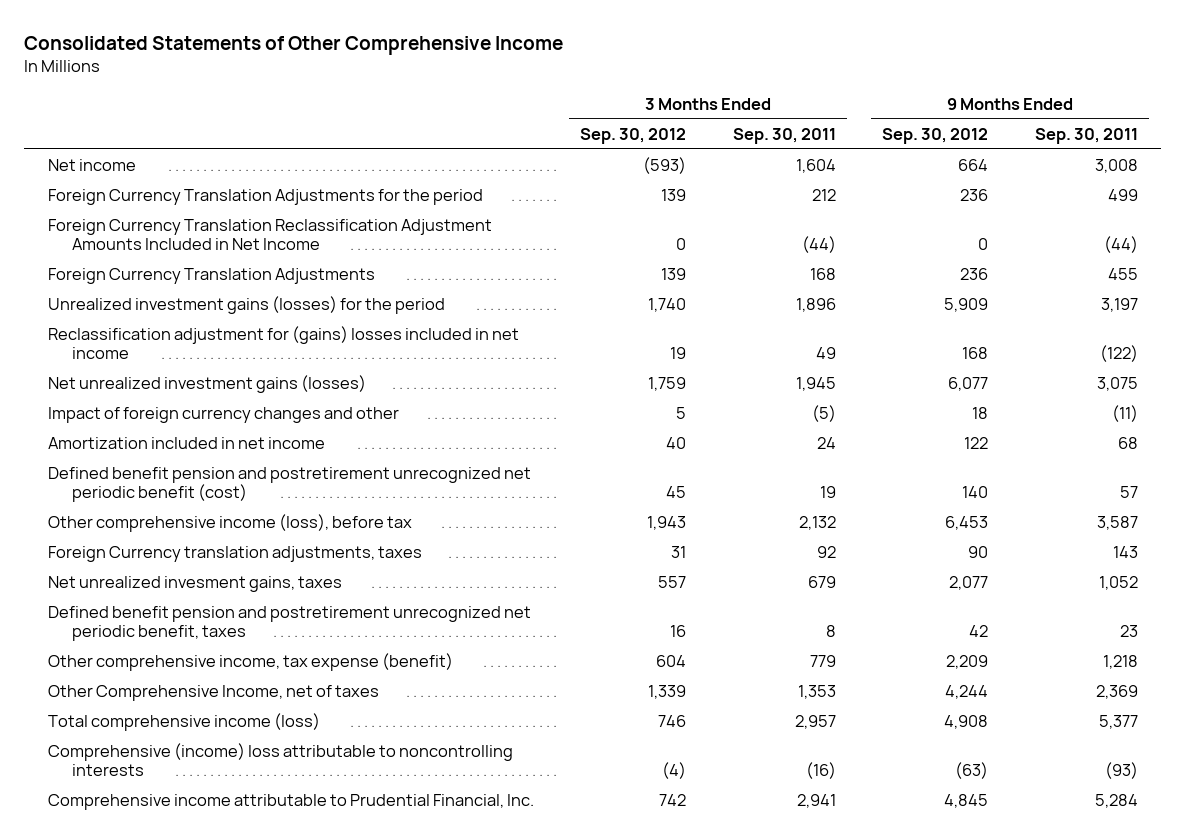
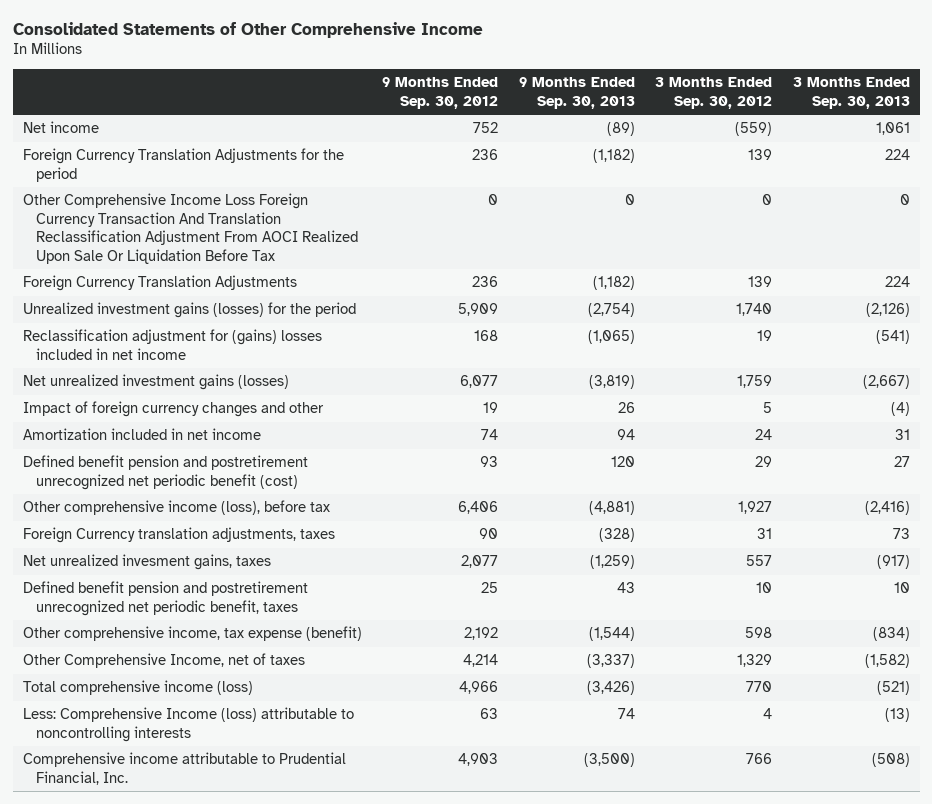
[732,127,836,144] Sep. 30, 2011 -> none
[1034,127,1138,144] Sep. 30, 2011 -> none
none -> [518,77,635,109] 9 Months Ended Sep. 30, 2013
none -> [792,77,910,109] 3 Months Ended Sep. 30, 2013
[643,157,687,175] (593) -> [735,122,773,137] (559)
[958,159,989,172] 664 -> [473,122,499,134] 752
[47,219,492,251] Foreign Currency Translation Reclassification Adjustment Amounts Included in Net Income -> none
none -> [22,193,359,264] Other Comprehensive Income Loss Foreign Currency Transaction And Translation Reclassification Adjustment From AOCI Realized Upon Sale Or Liquidation Before Tax
[972,407,989,420] 18 -> [483,402,499,414] 19
[666,437,687,450] 40 -> [755,429,773,441] 24
[964,437,989,450] 122 -> [481,429,499,441] 74
[666,486,687,499] 45 -> [755,456,773,468] 29
[962,486,989,499] 140 -> [480,456,499,468] 93
[647,516,687,531] 1,943 -> [738,501,773,515] 1,927
[945,516,989,531] 6,453 -> [458,501,499,515] 6,406
[670,625,687,638] 16 -> [756,582,773,594] 10
[969,625,989,638] 42 -> [481,582,499,594] 25
[656,655,687,668] 604 -> [745,627,773,639] 598
[946,655,989,670] 2,209 -> [464,627,499,641] 2,192
[648,685,687,700] 1,339 -> [737,654,773,668] 1,329
[945,685,989,700] 4,244 -> [463,654,499,668] 4,214
[658,715,687,728] 746 -> [746,681,773,693] 770
[944,715,989,730] 4,908 -> [459,681,499,695] 4,966
[47,743,513,777] Comprehensive (income) loss attributable to noncontrolling interests -> [22,707,354,742] Less: Comprehensive Income (loss) attributable to noncontrolling interests
[662,762,687,780] (4) -> [763,708,773,720] 4
[955,762,989,780] (63) -> [480,708,499,720] 63
[659,794,687,807] 742 -> [746,753,773,765] 766
[944,794,989,809] 4,845 -> [458,753,499,767] 4,903

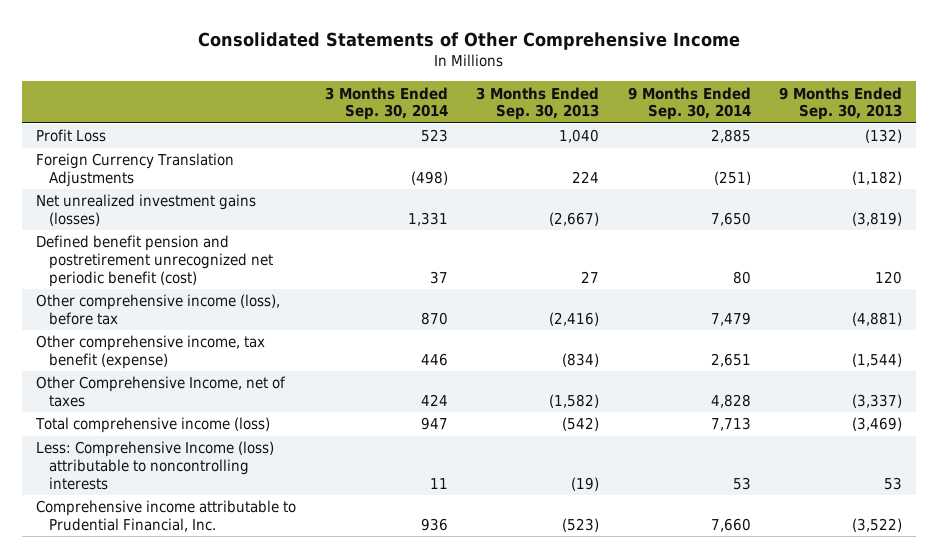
[382,77,499,109] 9 Months Ended Sep. 30, 2012 -> none
[655,77,773,109] 3 Months Ended Sep. 30, 2012 -> none
none -> [324,86,448,121] 3 Months Ended Sep. 30, 2014
none -> [627,86,751,121] 9 Months Ended Sep. 30, 2014
[22,121,99,134] Net income -> none
[22,148,344,182] Foreign Currency Translation Adjustments for the period -> none
[22,193,359,264] Other Comprehensive Income Loss Foreign Currency Transaction And Translation Reclassification Adjustment From AOCI Realized Upon Sale Or Liquidation Before Tax -> none
none -> [36,129,107,143] Profit Loss
[22,302,356,319] Unrealized investment gains (losses) for the period -> none
[22,329,322,360] Reclassification adjustment for (gains) losses included in net income -> none
[22,401,324,418] Impact of foreign currency changes and other -> none
[22,428,261,441] Amortization included in net income -> none
[22,527,335,544] Foreign Currency translation adjustments, taxes -> none
[22,554,271,571] Net unrealized invesment gains, taxes -> none
[22,581,308,616] Defined benefit pension and postretirement unrecognized net periodic benefit, taxes -> none
[22,626,362,642] Other comprehensive income, tax expense (benefit) -> [36,335,266,370] Other comprehensive income, tax benefit (expense)
[586,681,635,696] (3,426) -> [851,417,902,432] (3,469)
[876,681,910,696] (521) -> [562,417,600,432] (542)
[617,708,635,720] 74 -> [883,476,902,490] 53
[884,708,910,723] (13) -> [571,476,600,491] (19)
[583,753,635,768] (3,500) -> [851,518,902,533] (3,522)
[871,753,910,768] (508) -> [562,518,600,533] (523)

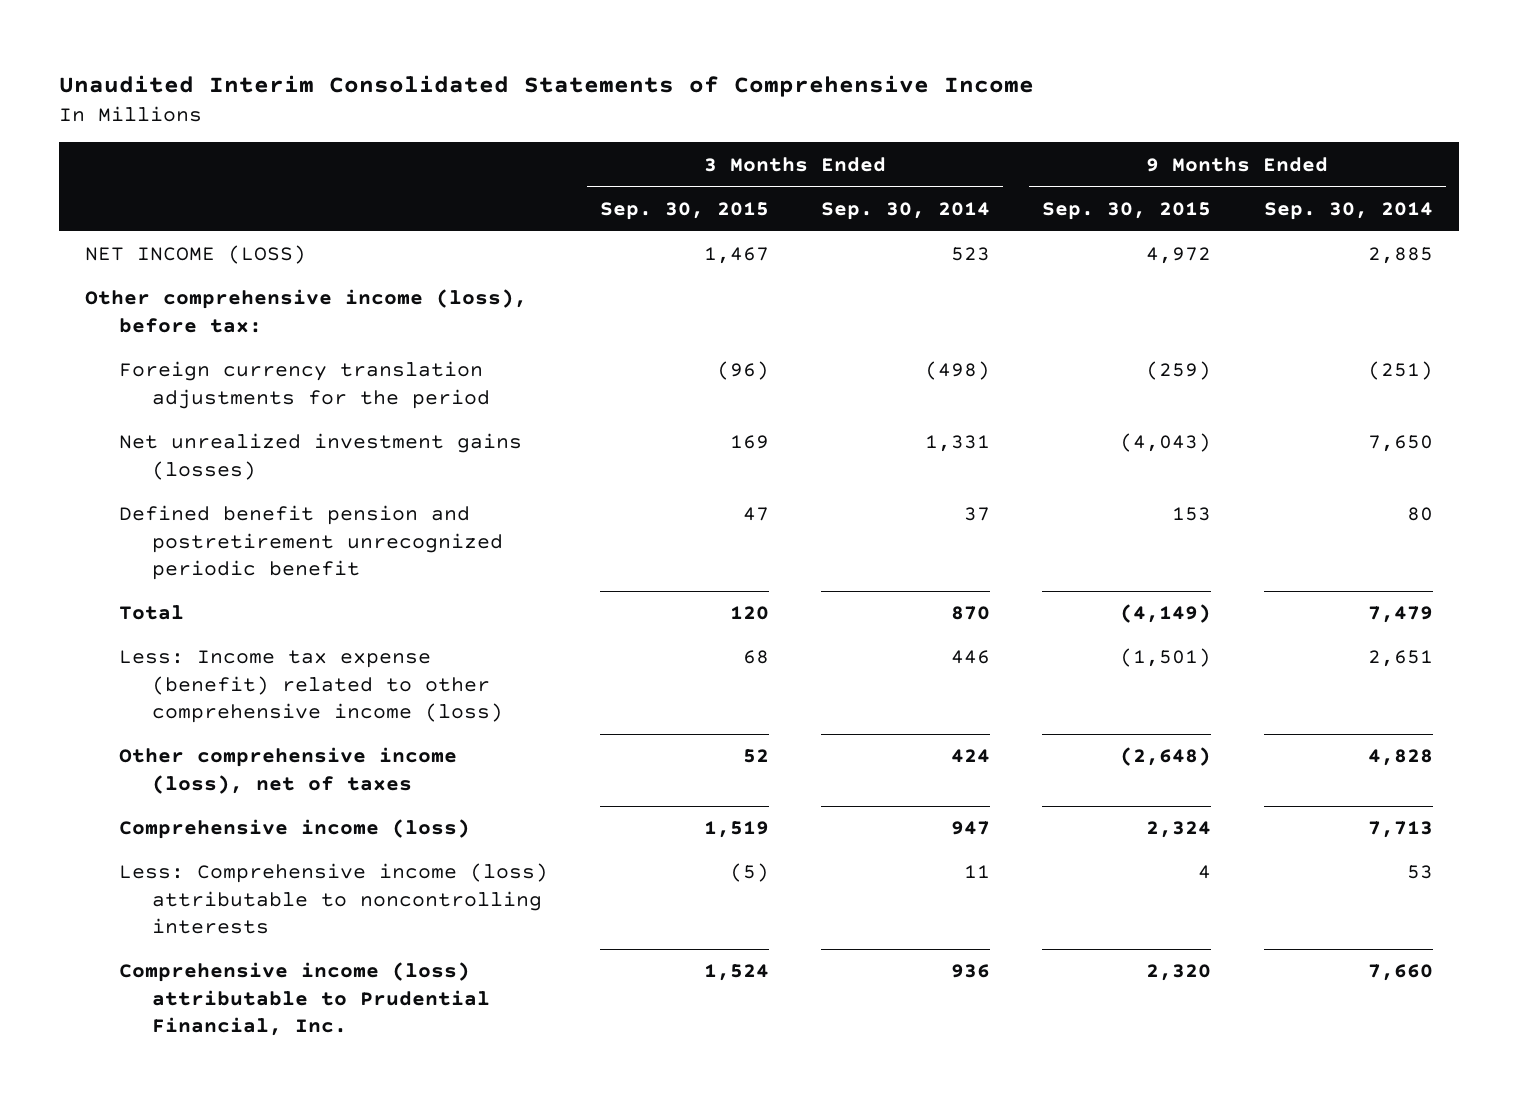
[198,31,741,50] Consolidated Statements of Other Comprehensive Income -> [59,75,1035,98] Unaudited Interim Consolidated Statements of Comprehensive Income
[476,86,600,121] 3 Months Ended Sep. 30, 2013 -> none
[778,86,902,121] 9 Months Ended Sep. 30, 2013 -> none
none -> [599,201,769,220] Sep. 30, 2015
none -> [1042,201,1212,220] Sep. 30, 2015
[36,129,107,143] Profit Loss -> [85,245,307,265] NET INCOME (LOSS)
none -> [85,289,528,333] Other comprehensive income (loss), before tax:
[36,153,235,188] Foreign Currency Translation Adjustments -> [118,361,491,409] Foreign currency translation adjustments for the period
[36,235,273,287] Defined benefit pension and postretirement unrecognized net periodic benefit (cost) -> [118,505,504,581] Defined benefit pension and postretirement unrecognized periodic benefit
[36,294,281,326] Other comprehensive income (loss), before tax -> [118,605,184,621] Total
[36,335,266,370] Other comprehensive income, tax benefit (expense) -> [118,650,504,724] Less: Income tax expense (benefit) related to other comprehensive income (loss)
[36,376,287,408] Other Comprehensive Income, net of taxes -> [118,747,457,794] Other comprehensive income (loss), net of taxes
[35,417,271,434] Total comprehensive income (loss) -> [118,819,470,840] Comprehensive income (loss)
[36,441,275,490] Less: Comprehensive Income (loss) attributable to noncontrolling interests -> [118,863,548,935] Less: Comprehensive income (loss) attributable to noncontrolling interests
[36,500,297,533] Comprehensive income attributable to Prudential Financial, Inc. -> [118,962,491,1037] Comprehensive income (loss) attributable to Prudential Financial, Inc.

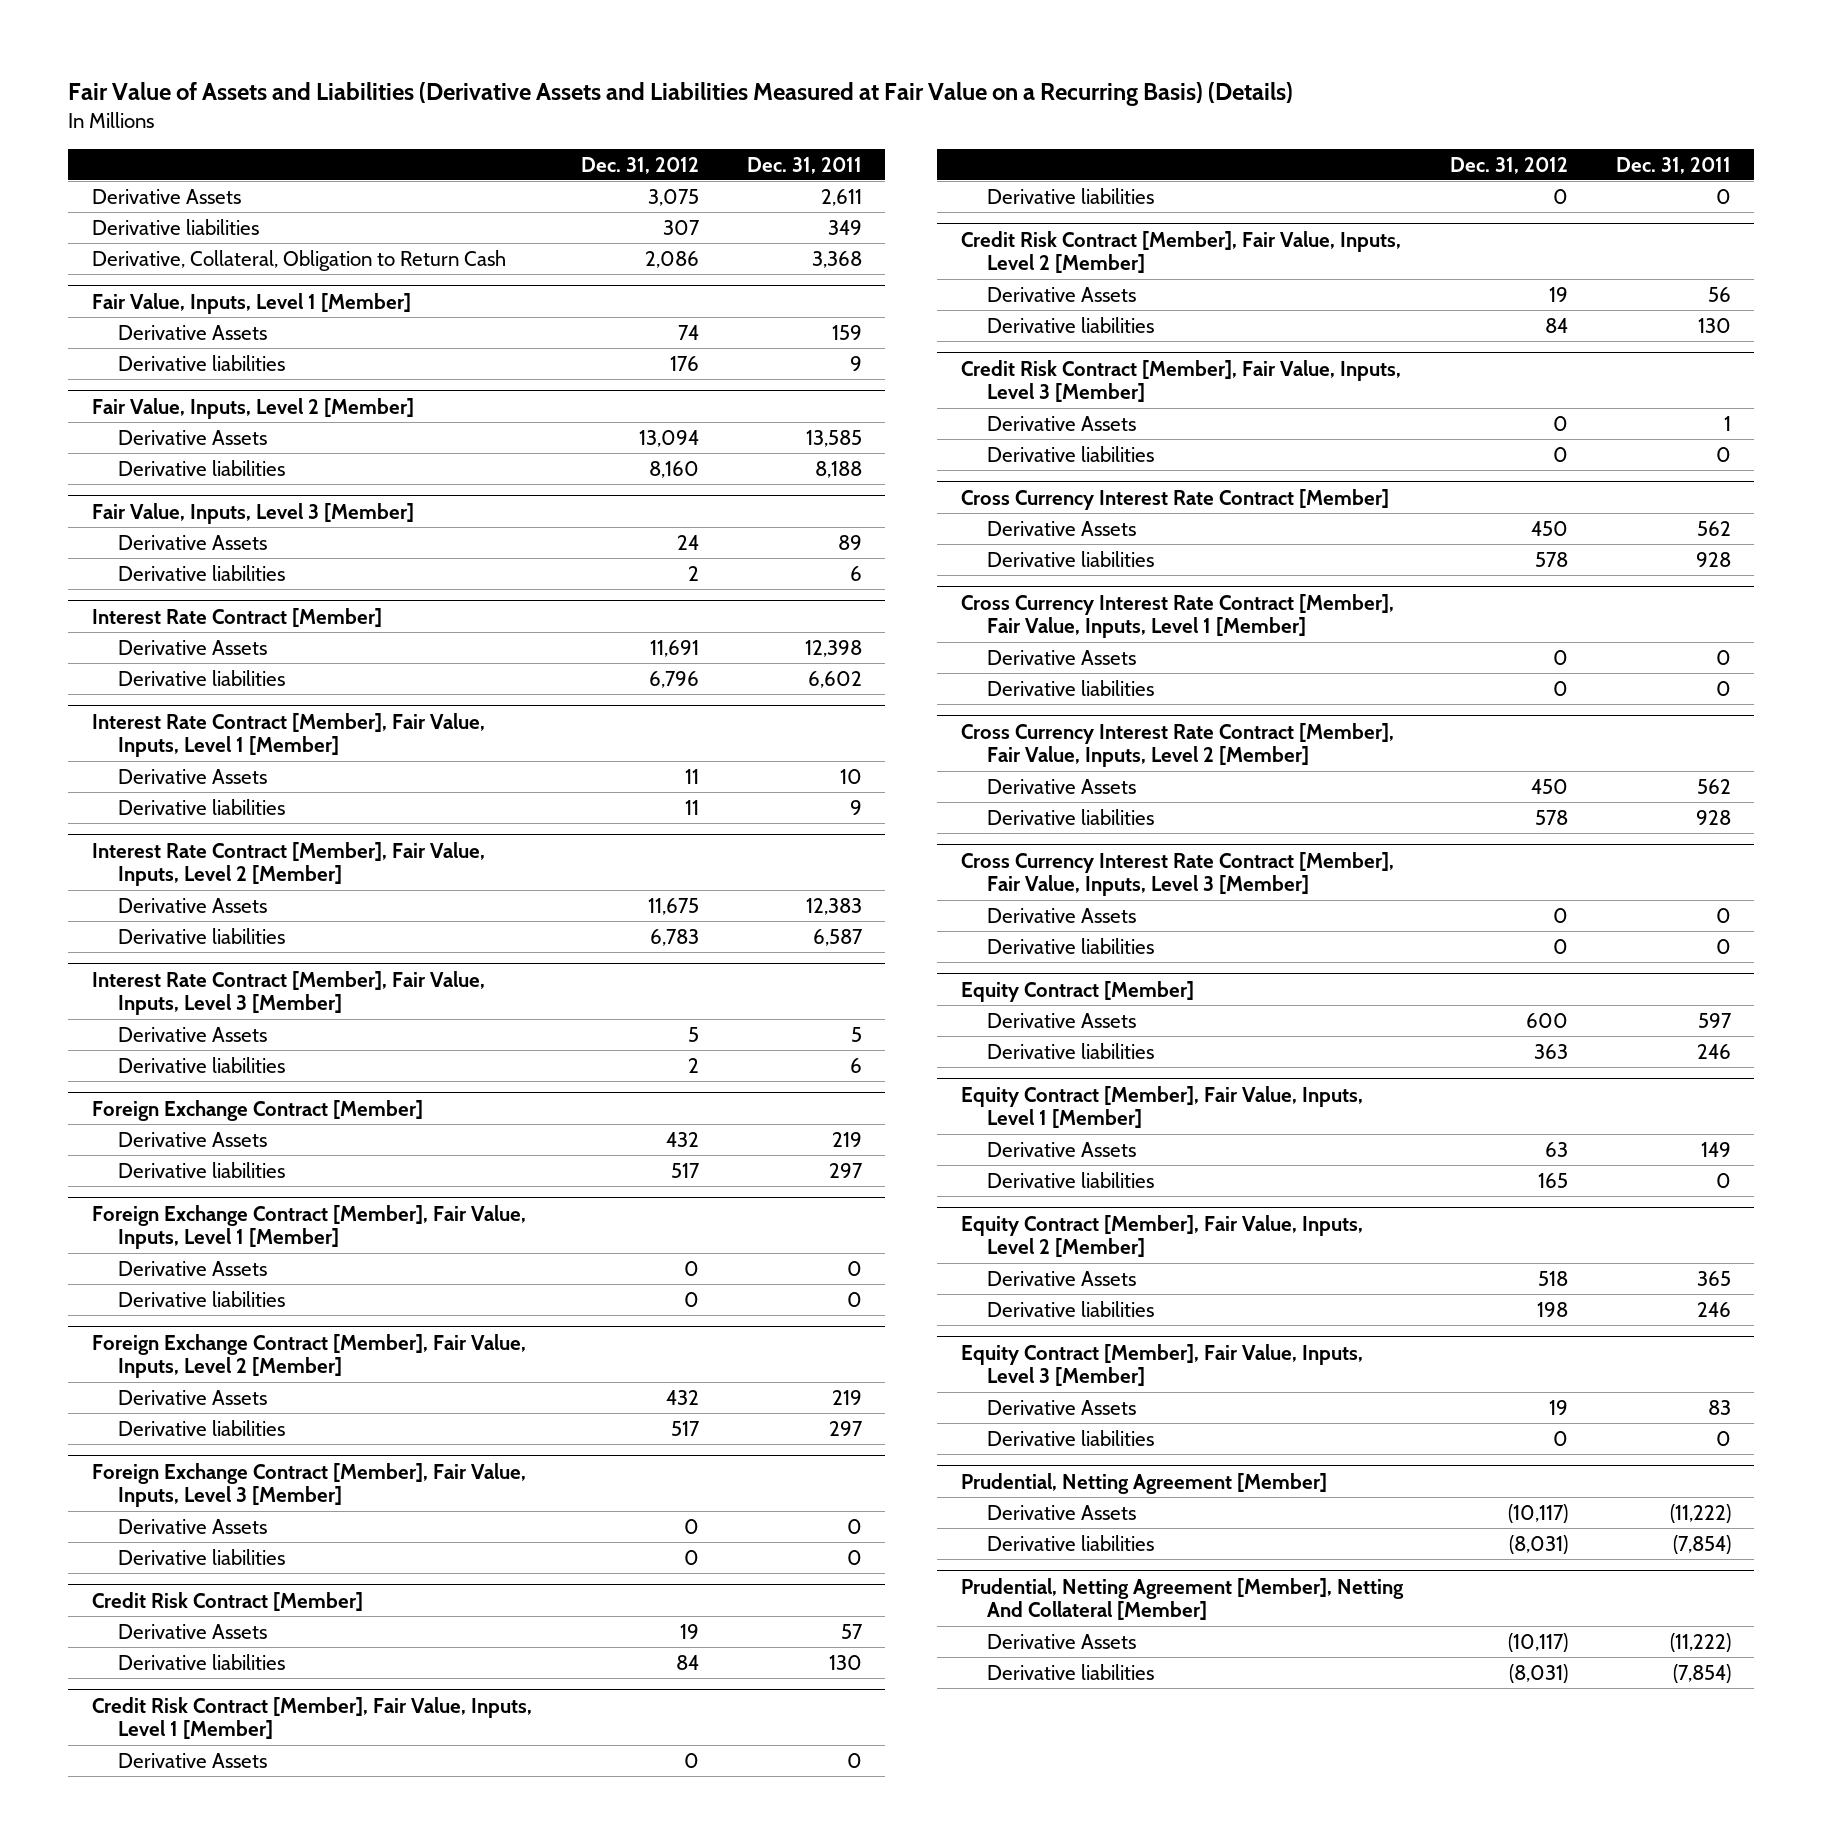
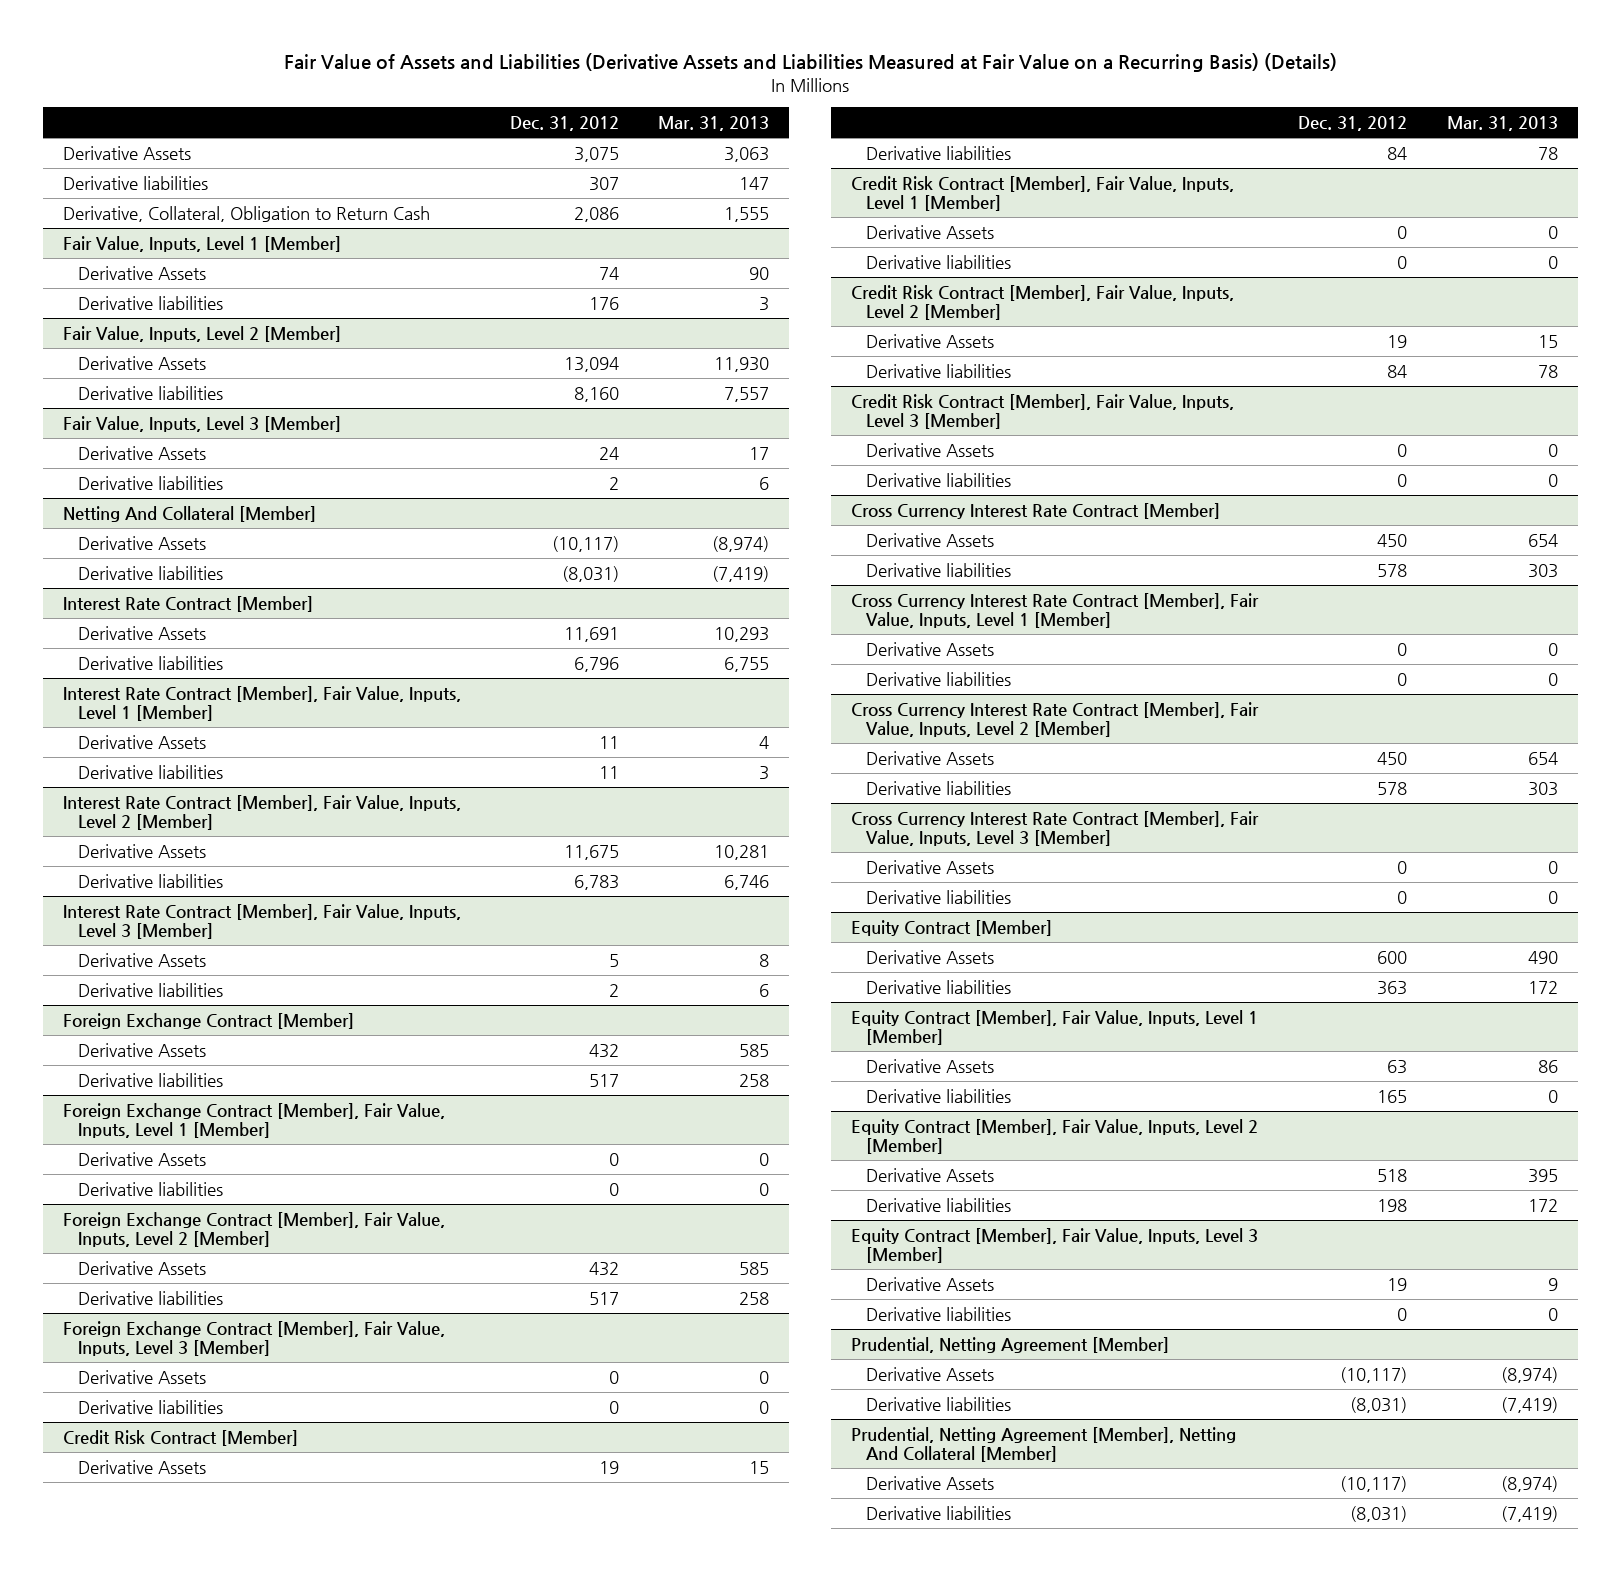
[746,156,862,174] Dec. 31, 2011 -> none
none -> [658,116,770,132] Mar. 31, 2013
none -> [62,505,316,522] Netting And Collateral [Member]
none -> [77,535,206,550] Derivative Assets
none -> [77,565,223,580] Derivative liabilities

